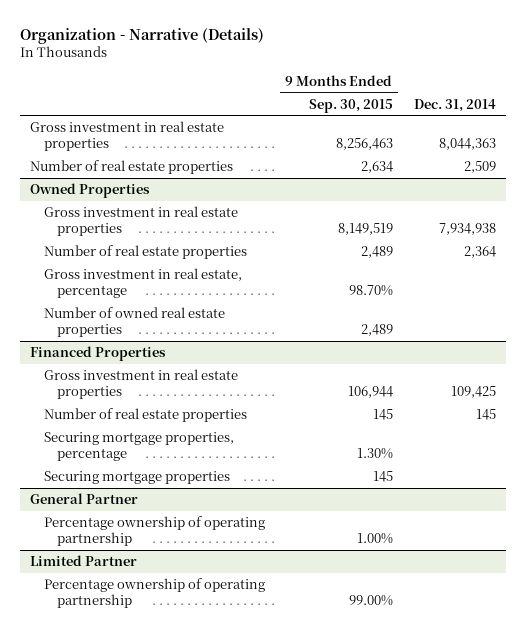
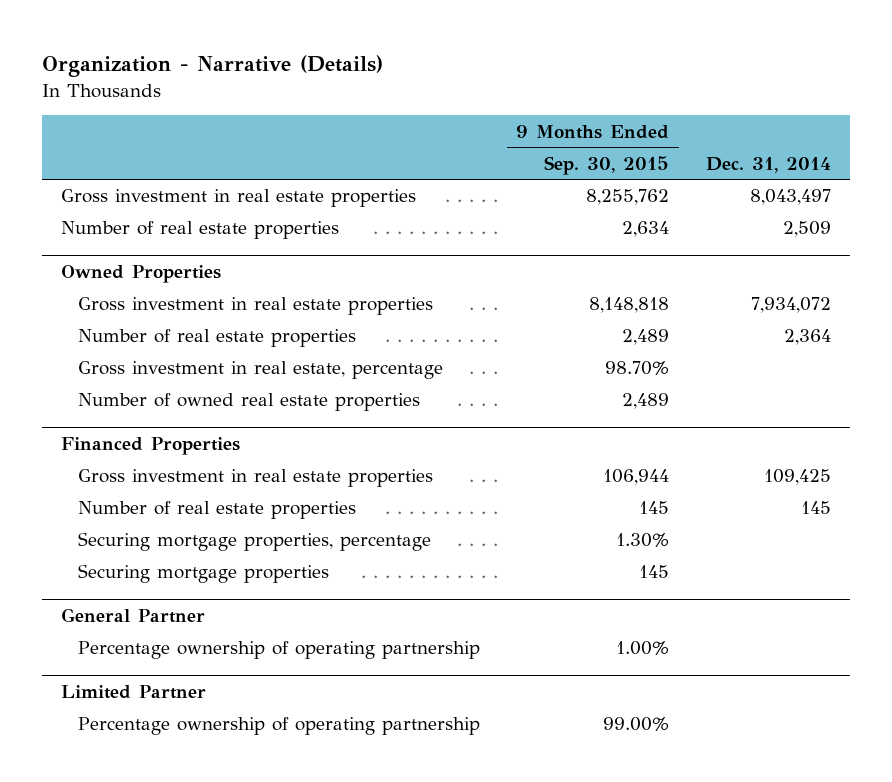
[335,137,393,150] 8,256,463 -> [586,189,670,206] 8,255,762
[438,137,496,150] 8,044,363 -> [750,189,832,206] 8,043,497
[337,222,393,235] 8,149,519 -> [589,297,670,314] 8,148,818
[438,222,496,235] 7,934,938 -> [751,297,832,314] 7,934,072

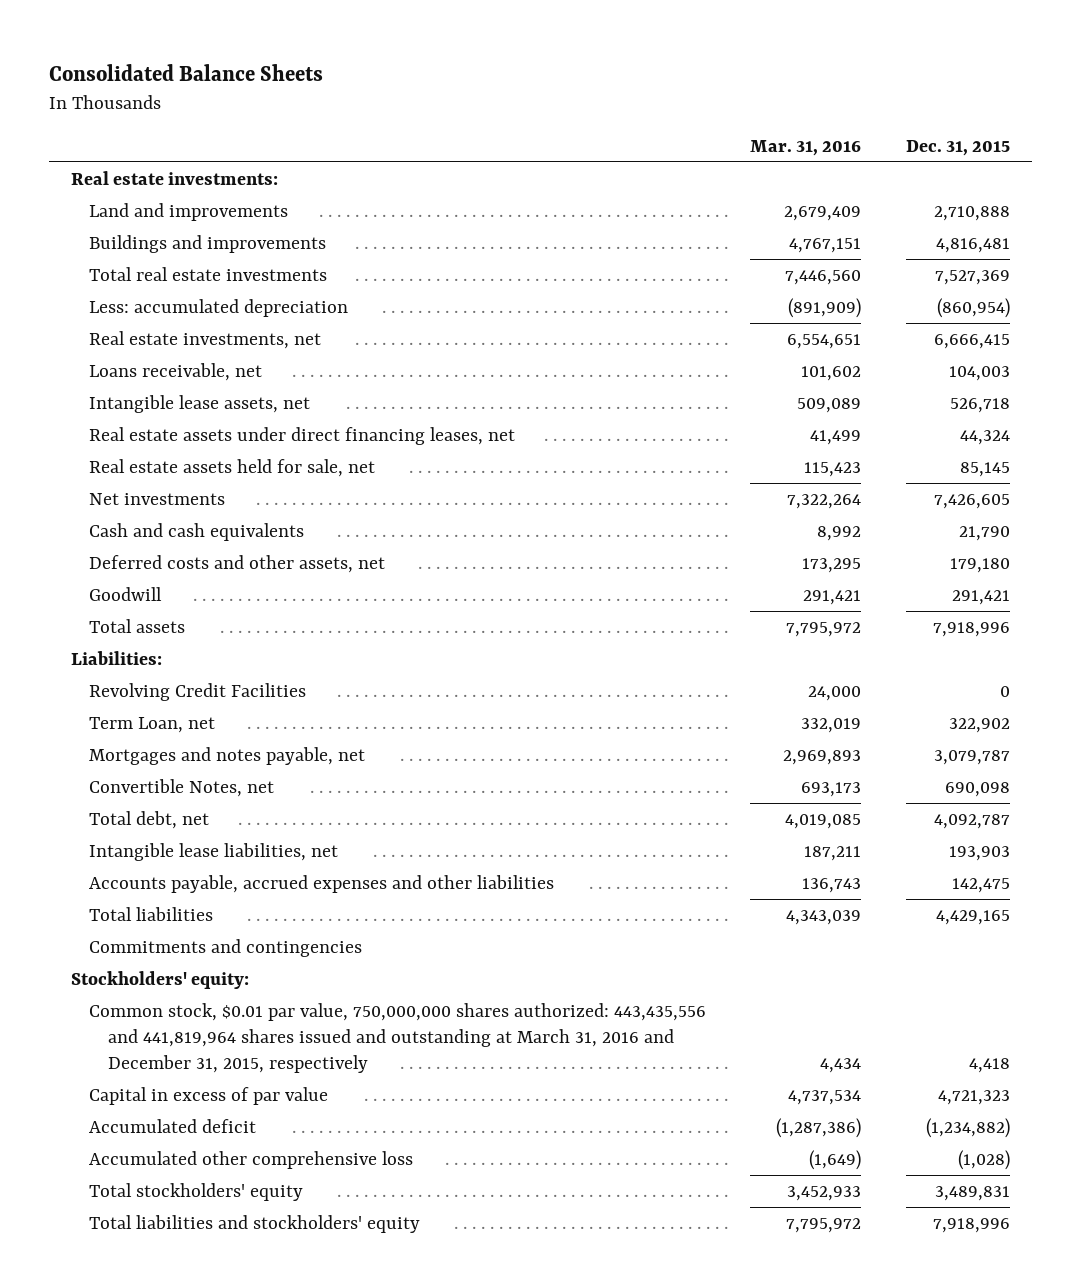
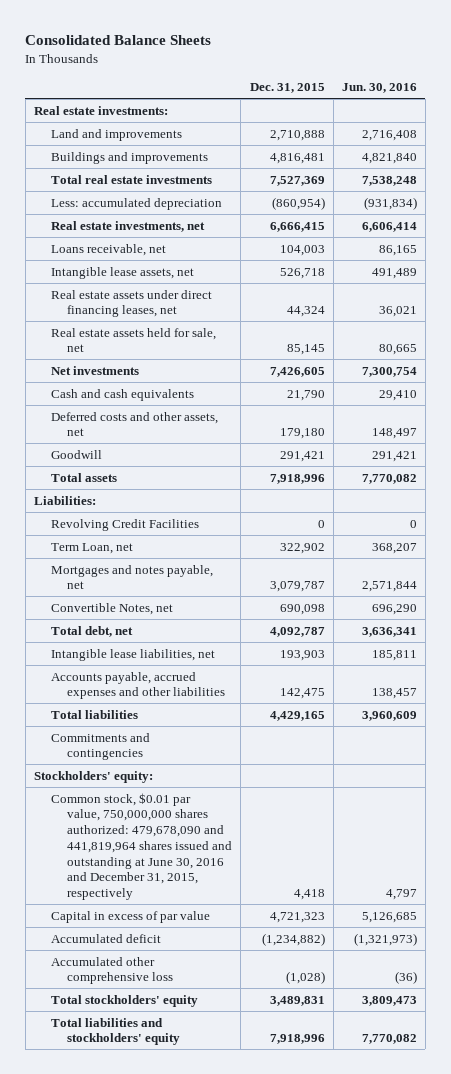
[750,139,862,156] Mar. 31, 2016 -> none
none -> [341,83,417,94] Jun. 30, 2016
[89,1002,707,1074] Common stock, $0.01 par value, 750,000,000 shares authorized: 443,435,556 and 441,819,964 shares issued and outstanding at March 31, 2016 and December 31, 2015, respectively -> [50,792,233,901] Common stock, $0.01 par value, 750,000,000 shares authorized: 479,678,090 and 441,819,964 shares issued and outstanding at June 30, 2016 and December 31, 2015, respectively

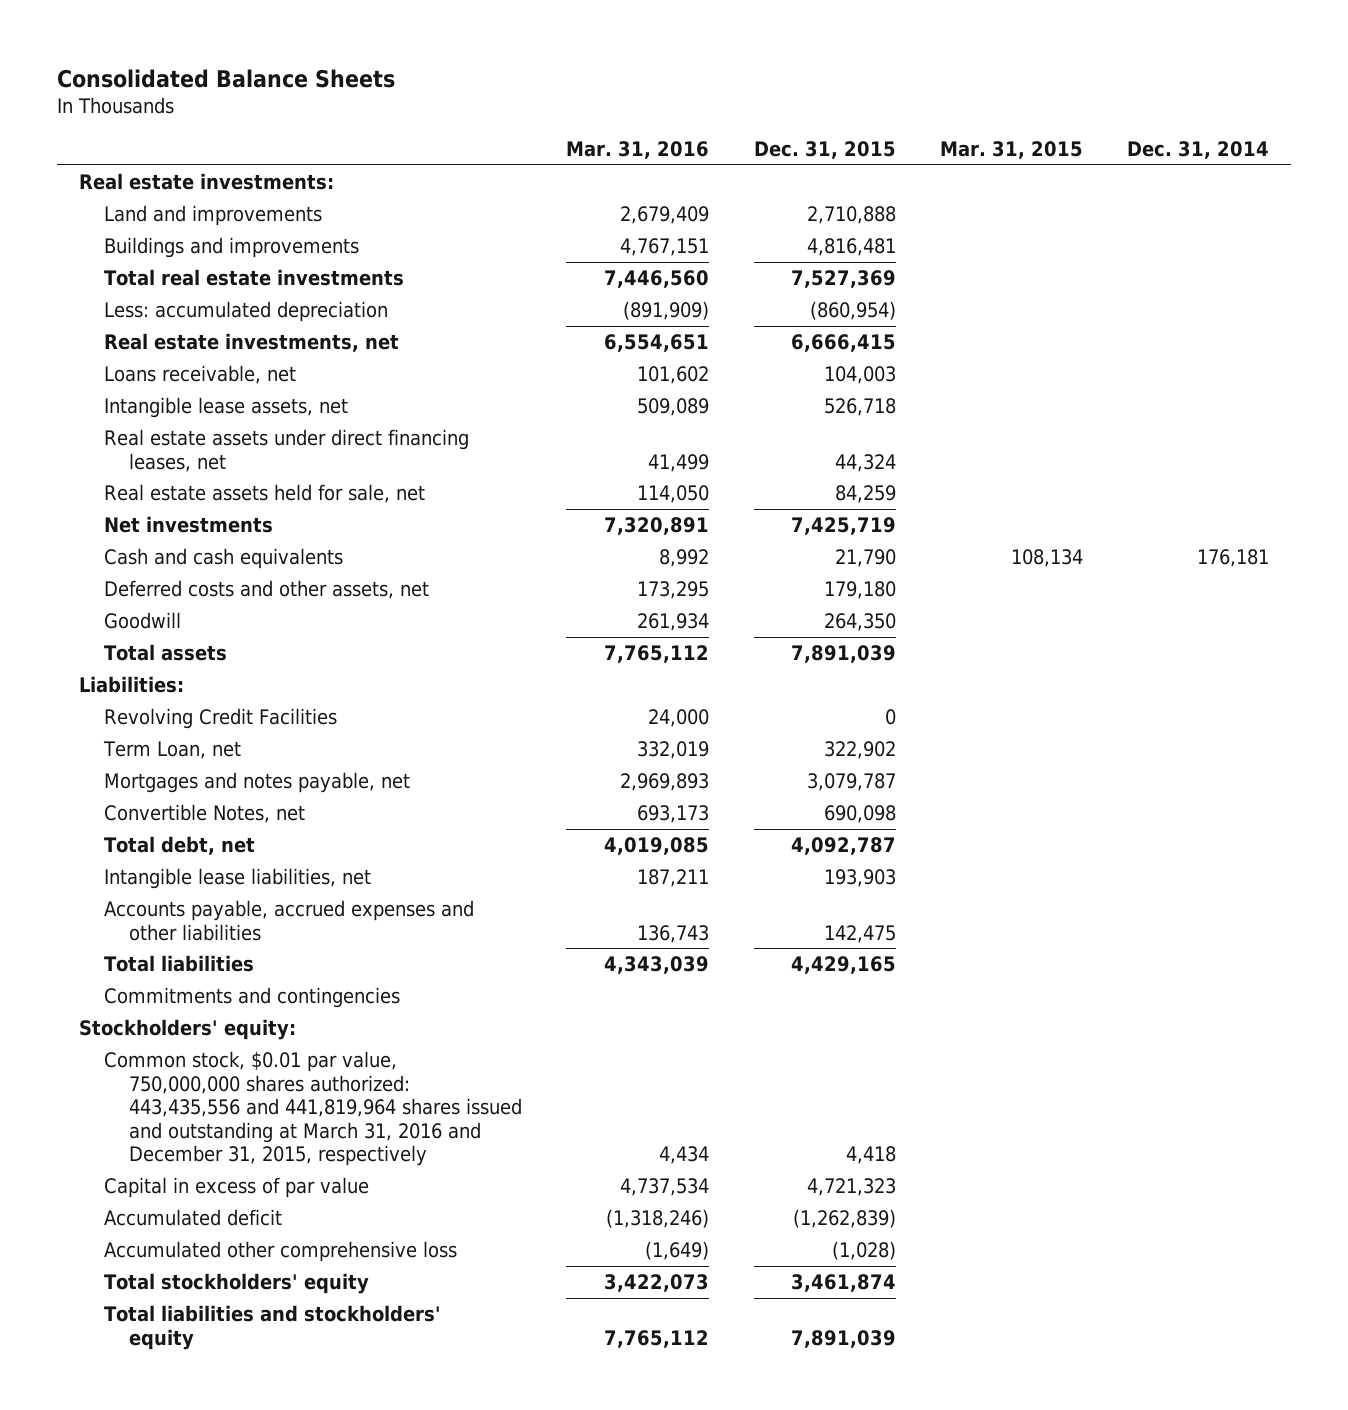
[341,83,417,94] Jun. 30, 2016 -> none
none -> [566,140,710,159] Mar. 31, 2016
none -> [939,140,1083,159] Mar. 31, 2015
none -> [1127,140,1270,159] Dec. 31, 2014
[286,344,325,356] 85,145 -> [834,485,896,504] 84,259
[269,366,325,377] 7,426,605 -> [790,517,896,536] 7,425,719
[279,450,325,462] 291,421 -> [823,613,896,632] 264,350
[269,473,325,484] 7,918,996 -> [790,645,896,664] 7,891,039
[50,792,233,901] Common stock, $0.01 par value, 750,000,000 shares authorized: 479,678,090 and 441,819,964 shares issued and outstanding at June 30, 2016 and December 31, 2015, respectively -> [104,1051,523,1167] Common stock, $0.01 par value, 750,000,000 shares authorized: 443,435,556 and 441,819,964 shares issued and outstanding at March 31, 2016 and December 31, 2015, respectively
[261,932,325,946] (1,234,882) -> [792,1209,896,1229] (1,262,839)
[269,995,325,1006] 3,489,831 -> [790,1274,896,1293] 3,461,874
[269,1034,325,1045] 7,918,996 -> [790,1329,896,1348] 7,891,039

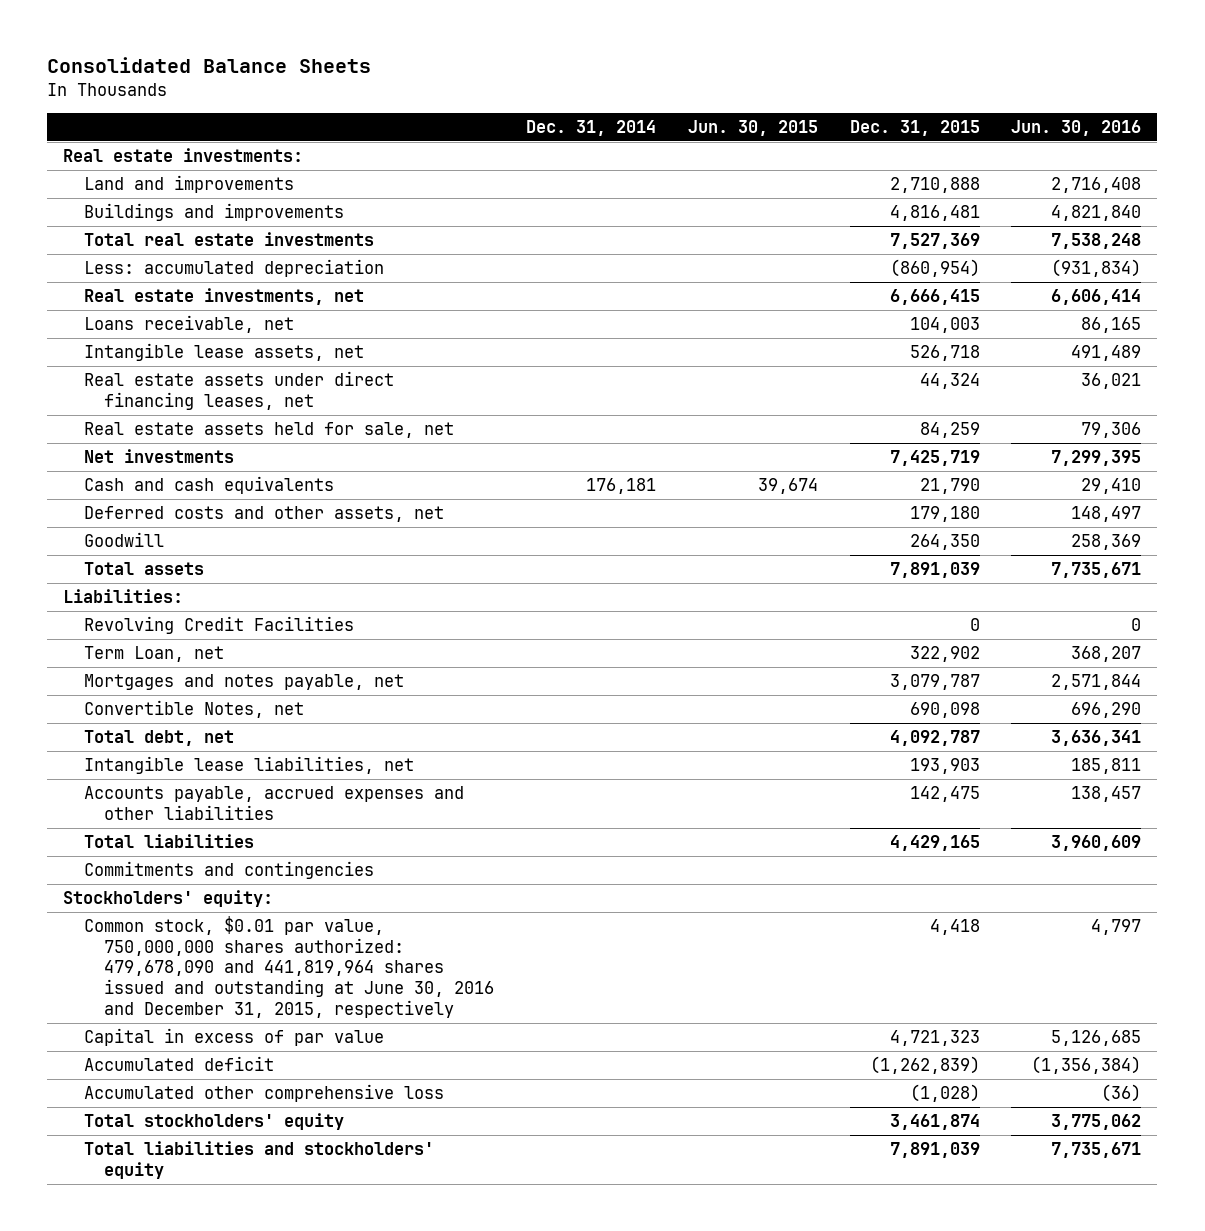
[566,140,710,159] Mar. 31, 2016 -> none
[939,140,1083,159] Mar. 31, 2015 -> none
none -> [687,119,818,136] Jun. 30, 2015
none -> [1011,119,1142,136] Jun. 30, 2016
[104,1051,523,1167] Common stock, $0.01 par value, 750,000,000 shares authorized: 443,435,556 and 441,819,964 shares issued and outstanding at March 31, 2016 and December 31, 2015, respectively -> [83,916,495,1018] Common stock, $0.01 par value, 750,000,000 shares authorized: 479,678,090 and 441,819,964 shares issued and outstanding at June 30, 2016 and December 31, 2015, respectively

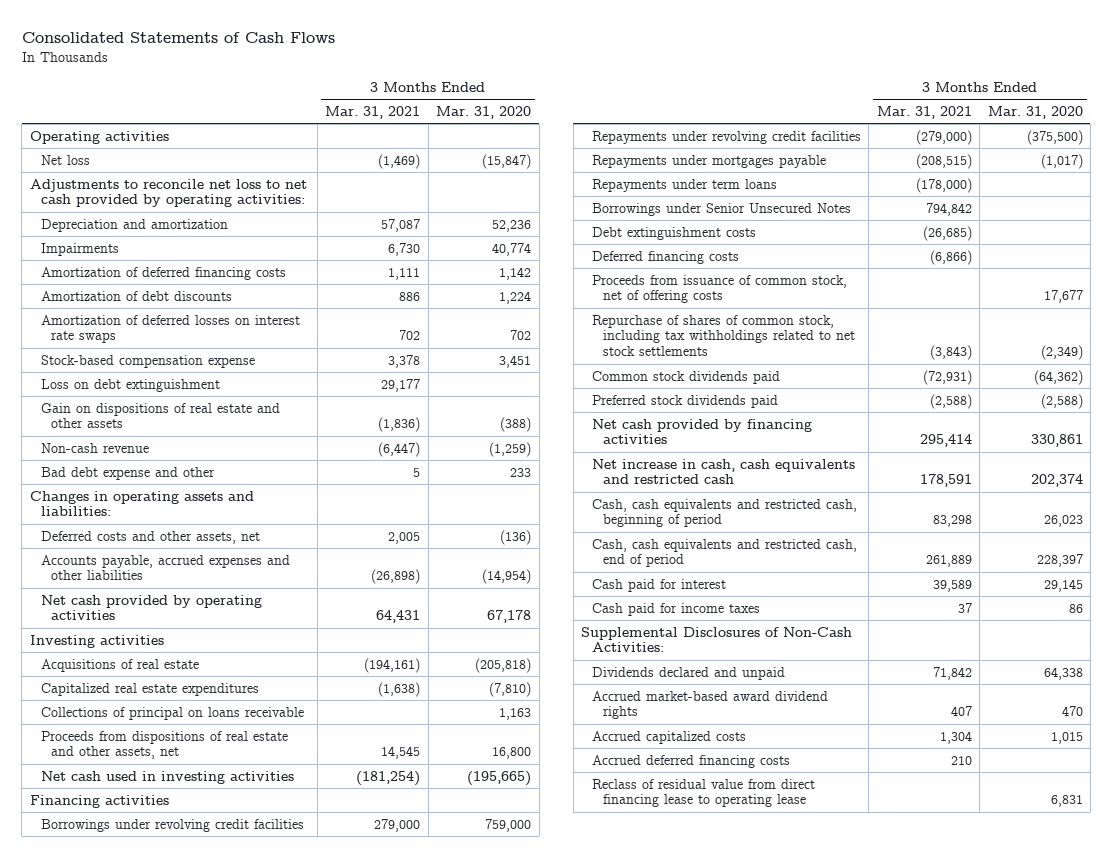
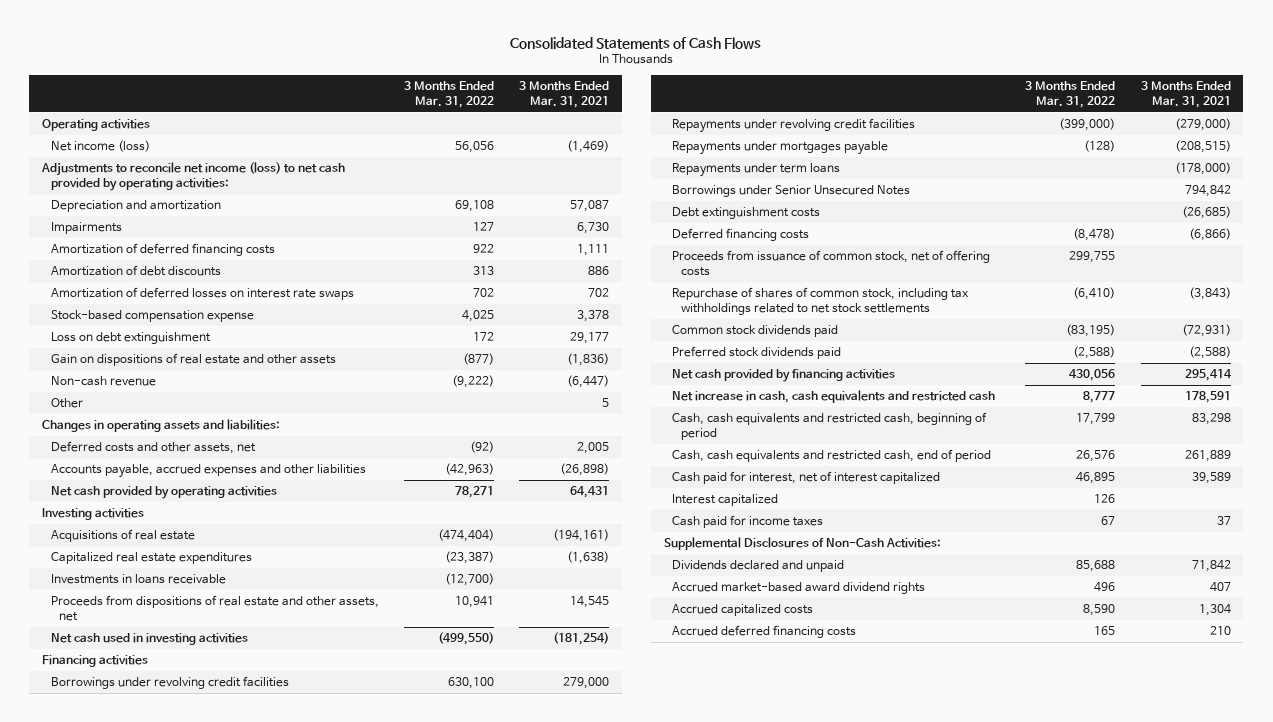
[436,105,532,119] Mar. 31, 2020 -> none
none -> [403,81,494,108] 3 Months Ended Mar. 31, 2022
[40,154,90,165] Net loss -> [50,140,150,153] Net income (loss)
[29,178,307,208] Adjustments to reconcile net loss to net cash provided by operating activities: -> [41,162,346,191] Adjustments to reconcile net income (loss) to net cash provided by operating activities:
[40,466,215,480] Bad debt expense and other -> none
none -> [50,398,83,409] Other
[40,706,304,720] Collections of principal on loans receivable -> none
none -> [50,574,226,585] Investments in loans receivable
[591,578,726,592] Cash paid for interest -> [672,471,941,485] Cash paid for interest, net of interest capitalized
none -> [672,494,779,507] Interest capitalized
[591,778,815,808] Reclass of residual value from direct financing lease to operating lease -> none

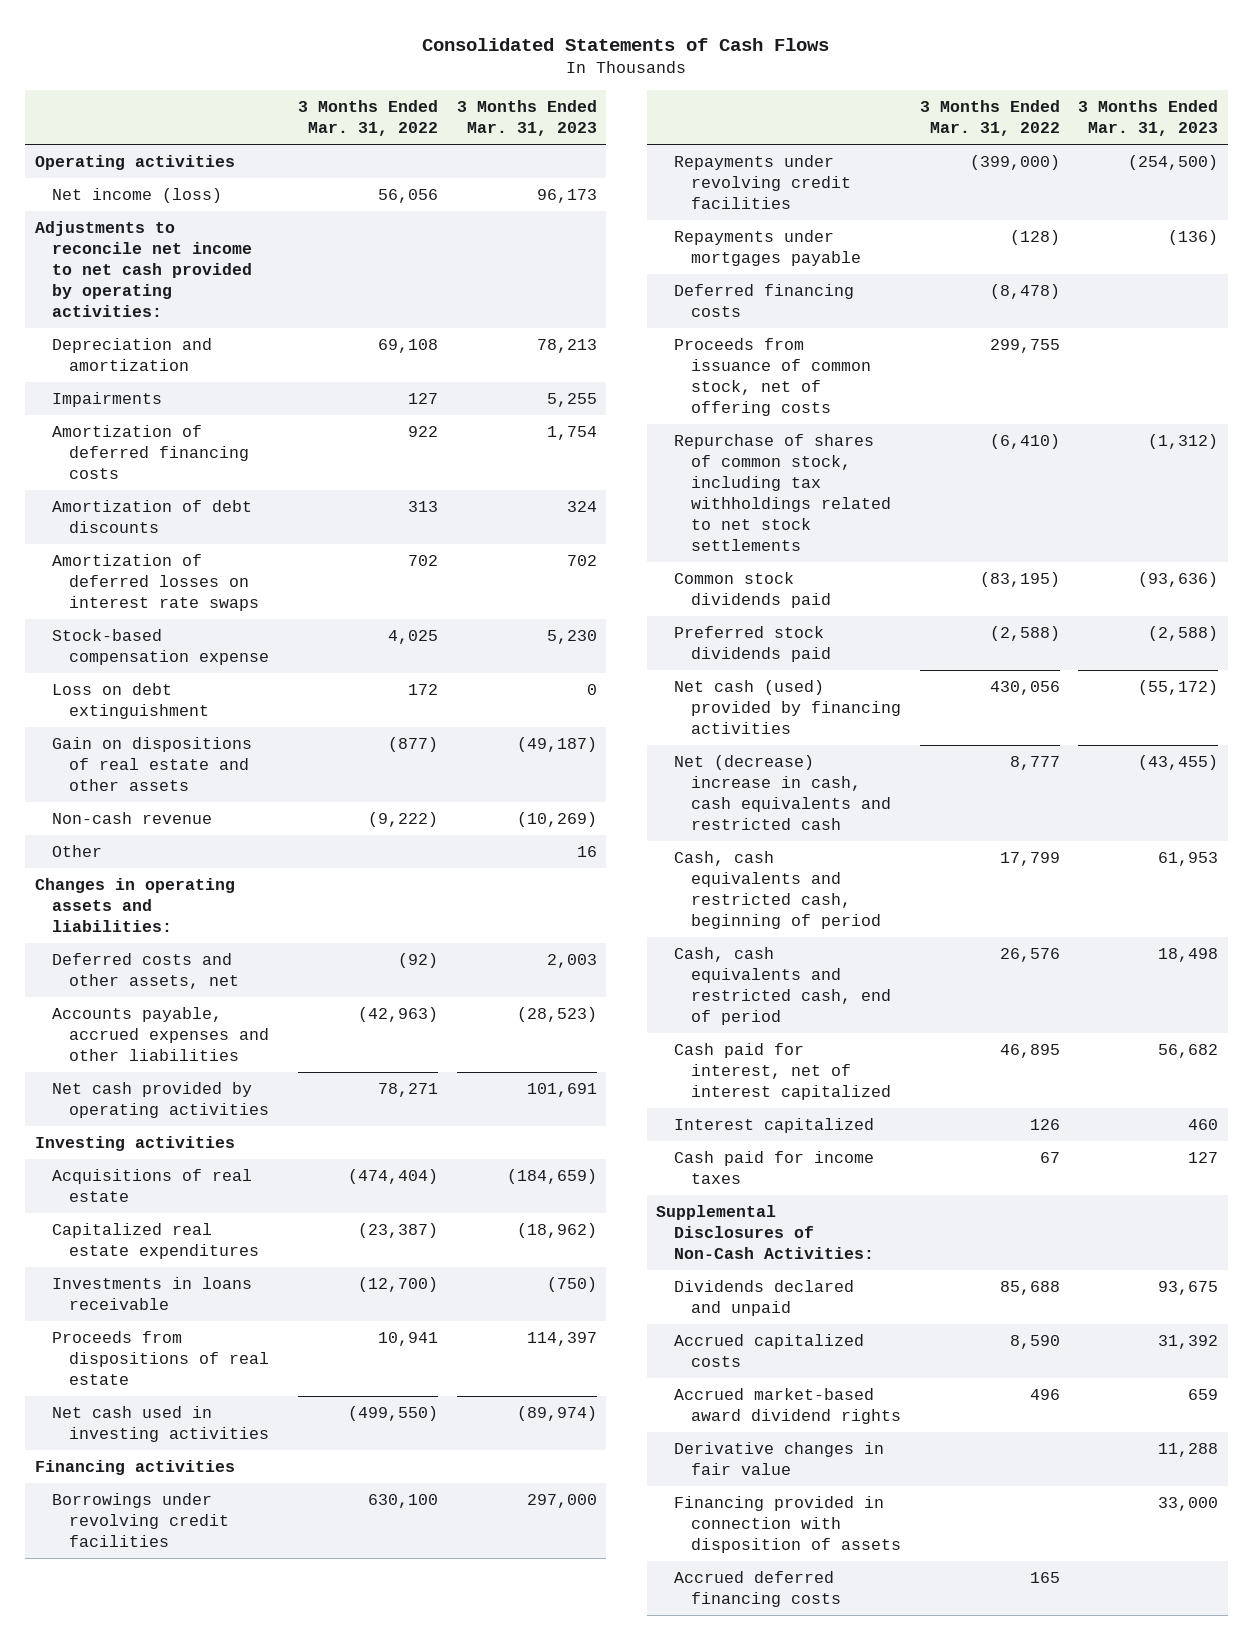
[519,81,610,108] 3 Months Ended Mar. 31, 2021 -> none
none -> [456,99,597,136] 3 Months Ended Mar. 31, 2023
[41,162,346,191] Adjustments to reconcile net income (loss) to net cash provided by operating activities: -> [34,221,253,317] Adjustments to reconcile net income to net cash provided by operating activities:
[50,595,379,621] Proceeds from dispositions of real estate and other assets, net -> [52,1331,270,1386] Proceeds from dispositions of real estate
[672,163,841,178] Repayments under term loans -> none
[672,185,911,198] Borrowings under Senior Unsecured Notes -> none
[672,207,821,220] Debt extinguishment costs -> none
[672,369,896,383] Net cash provided by financing activities -> [673,680,902,735] Net cash (used) provided by financing activities
[672,390,996,404] Net increase in cash, cash equivalents and restricted cash -> [673,755,892,831] Net (decrease) increase in cash, cash equivalents and restricted cash
[672,582,926,595] Accrued market-based award dividend rights -> [673,1388,902,1425] Accrued market-based award dividend rights
none -> [673,1442,884,1476] Derivative changes in fair value
none -> [673,1496,902,1554] Financing provided in connection with disposition of assets

